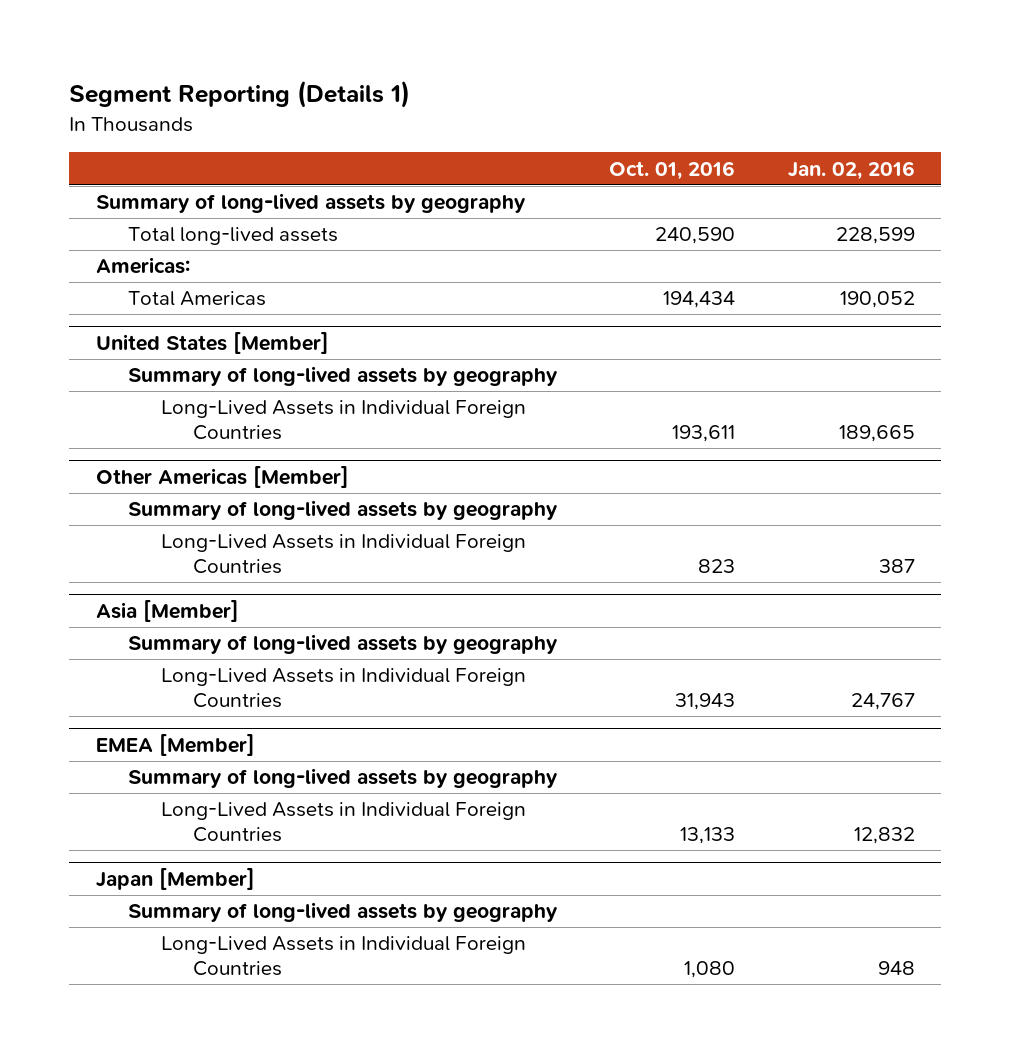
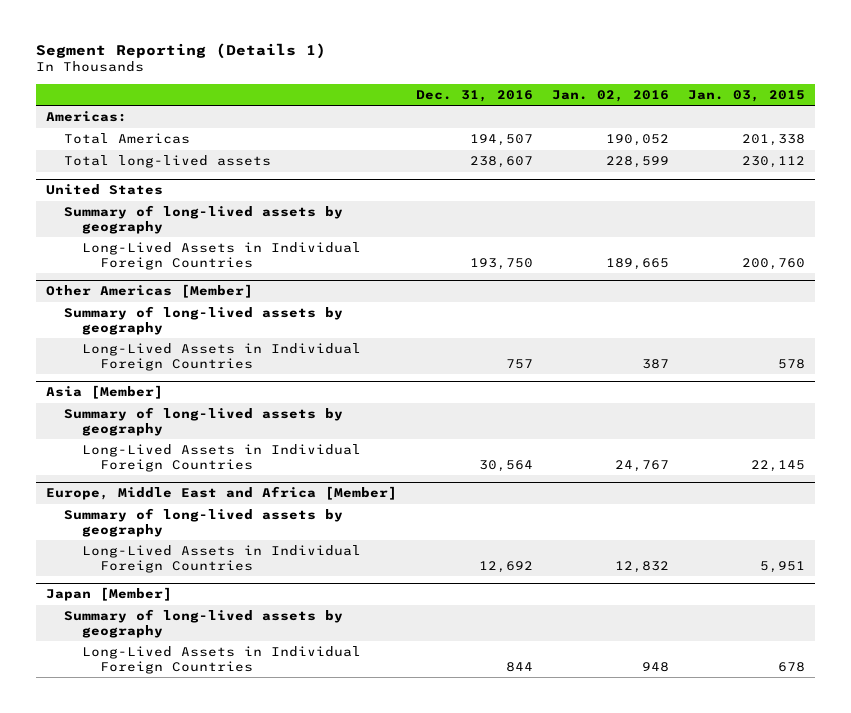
[609,160,736,180] Oct. 01, 2016 -> none
none -> [415,89,533,102] Dec. 31, 2016
none -> [688,89,806,102] Jan. 03, 2015
[95,193,526,214] Summary of long-lived assets by geography -> none
[128,227,339,246] Total long-lived assets -> [63,155,271,169] Total long-lived assets
[95,331,329,354] United States [Member] -> [45,184,163,196] United States
[95,733,255,756] EMEA [Member] -> [45,486,397,501] Europe, Middle East and Africa [Member]

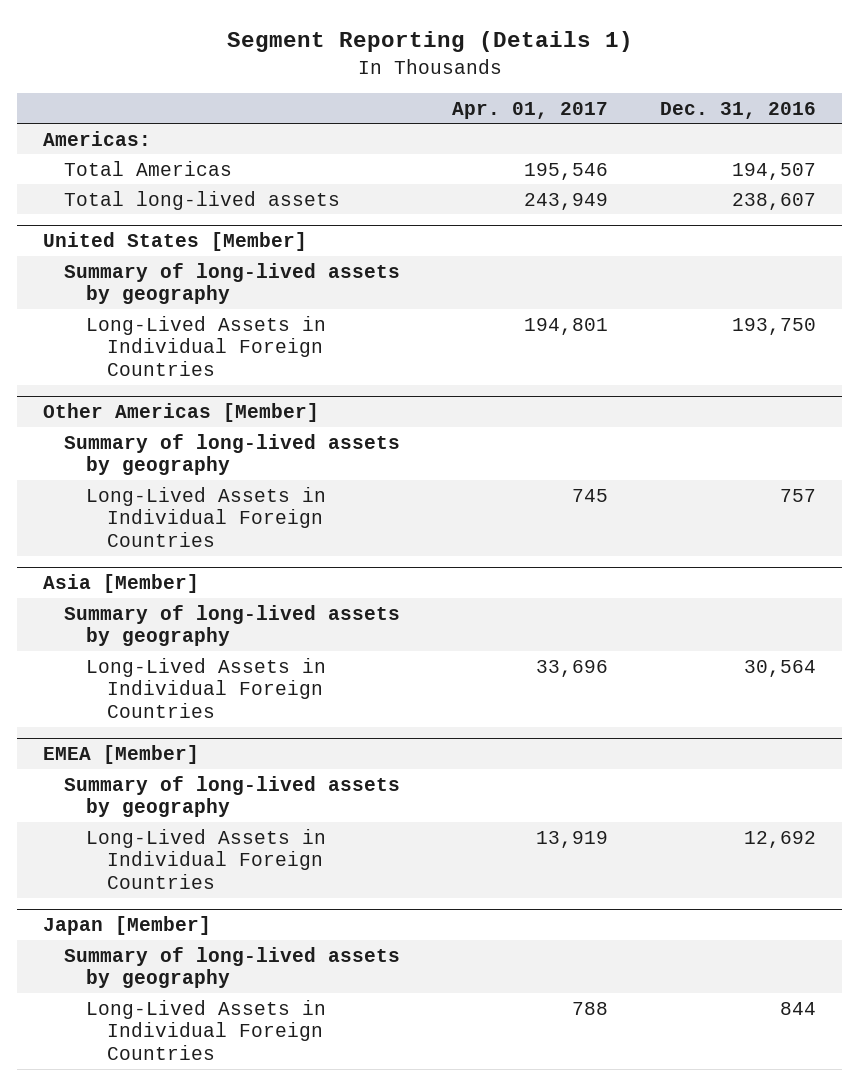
[551,89,669,102] Jan. 02, 2016 -> none
[688,89,806,102] Jan. 03, 2015 -> none
none -> [452,101,609,119] Apr. 01, 2017
[45,184,163,196] United States -> [43,231,308,251] United States [Member]
[45,486,397,501] Europe, Middle East and Africa [Member] -> [43,744,200,764] EMEA [Member]

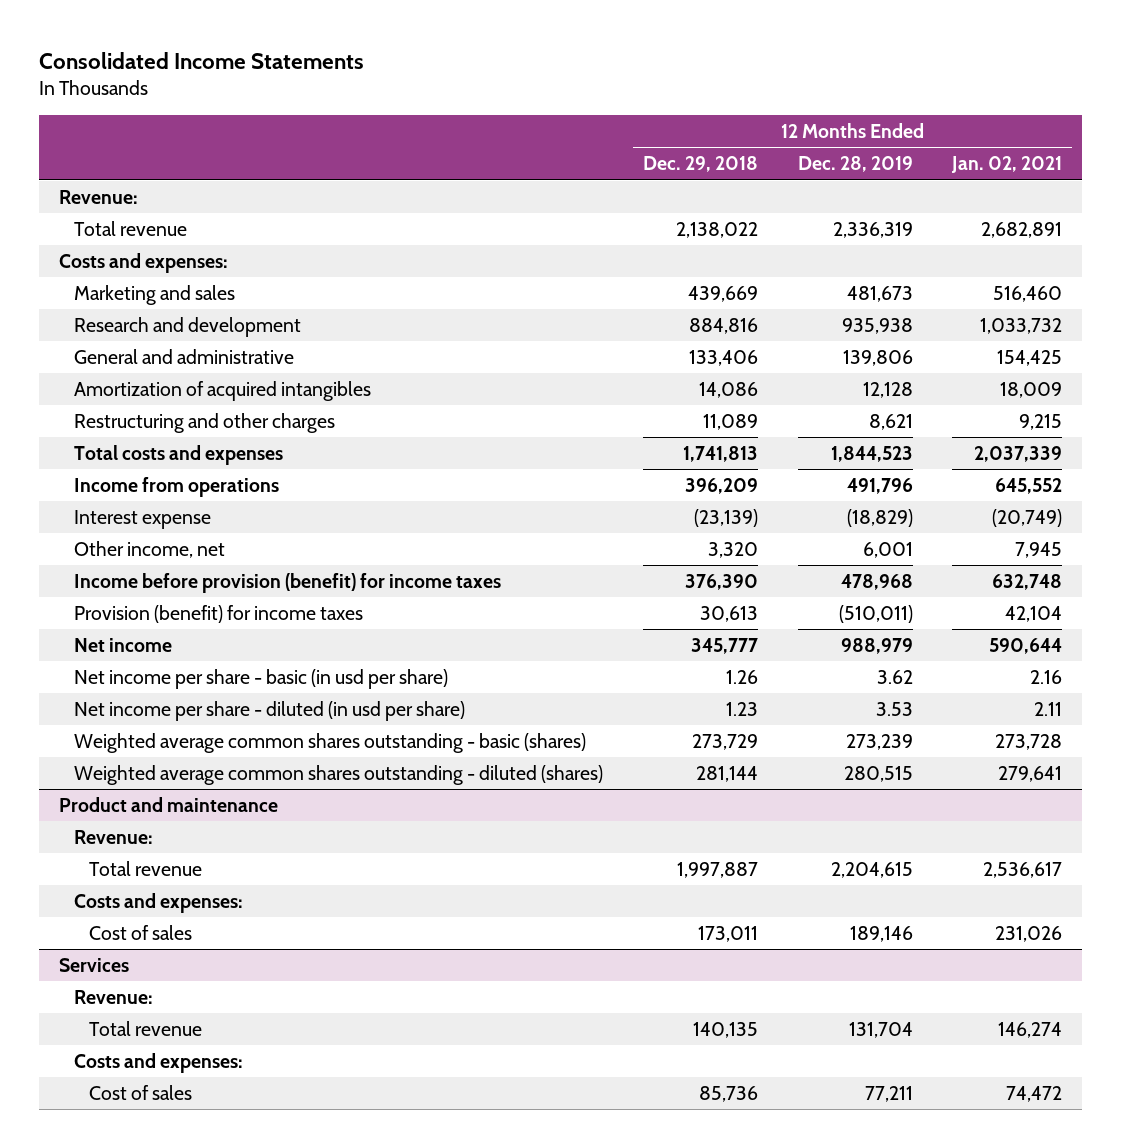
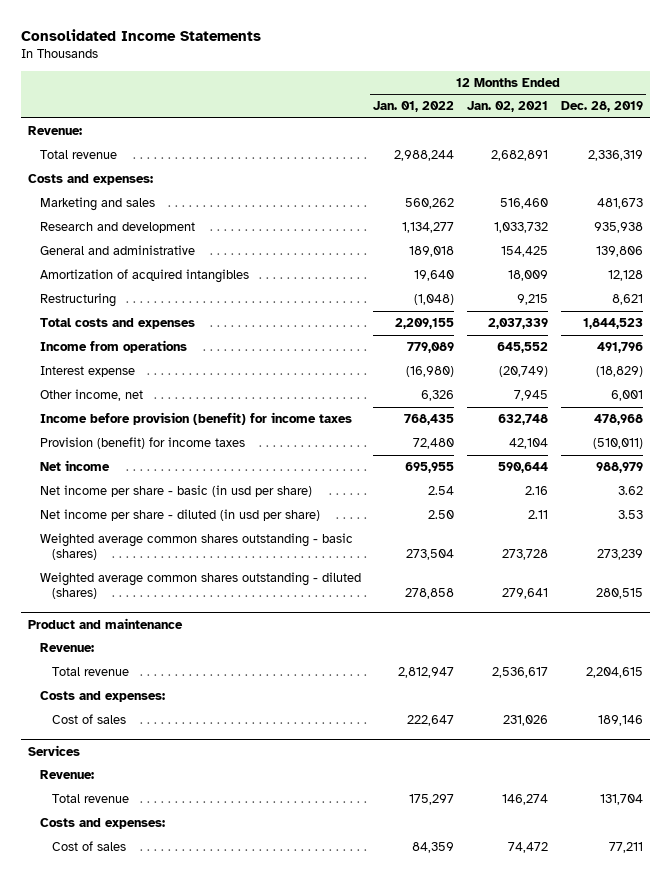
[642,156,758,173] Dec. 29, 2018 -> none
none -> [373,101,455,113] Jan. 01, 2022
[74,413,336,434] Restructuring and other charges -> [39,293,116,308] Restructuring

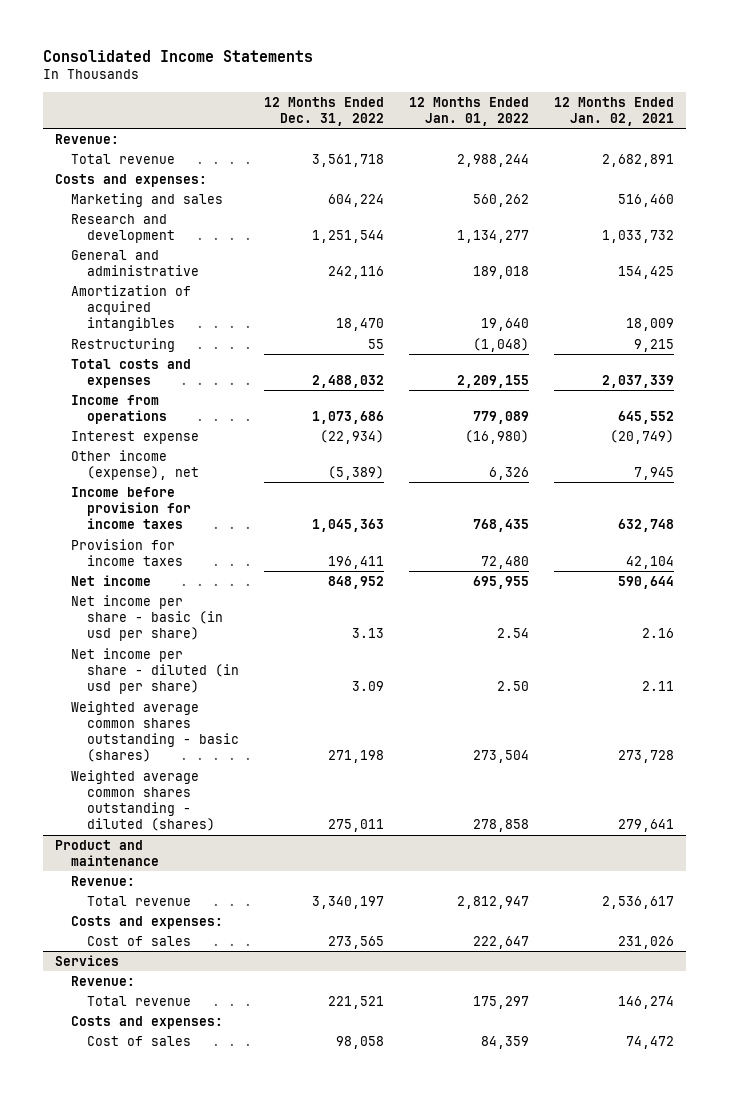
[561,101,644,113] Dec. 28, 2019 -> none
none -> [264,96,385,126] 12 Months Ended Dec. 31, 2022
[39,389,143,402] Other income, net -> [71,449,200,480] Other income (expense), net
[39,412,352,426] Income before provision (benefit) for income taxes -> [71,486,192,530] Income before provision for income taxes
[39,437,245,450] Provision (benefit) for income taxes -> [71,538,184,566] Provision for income taxes

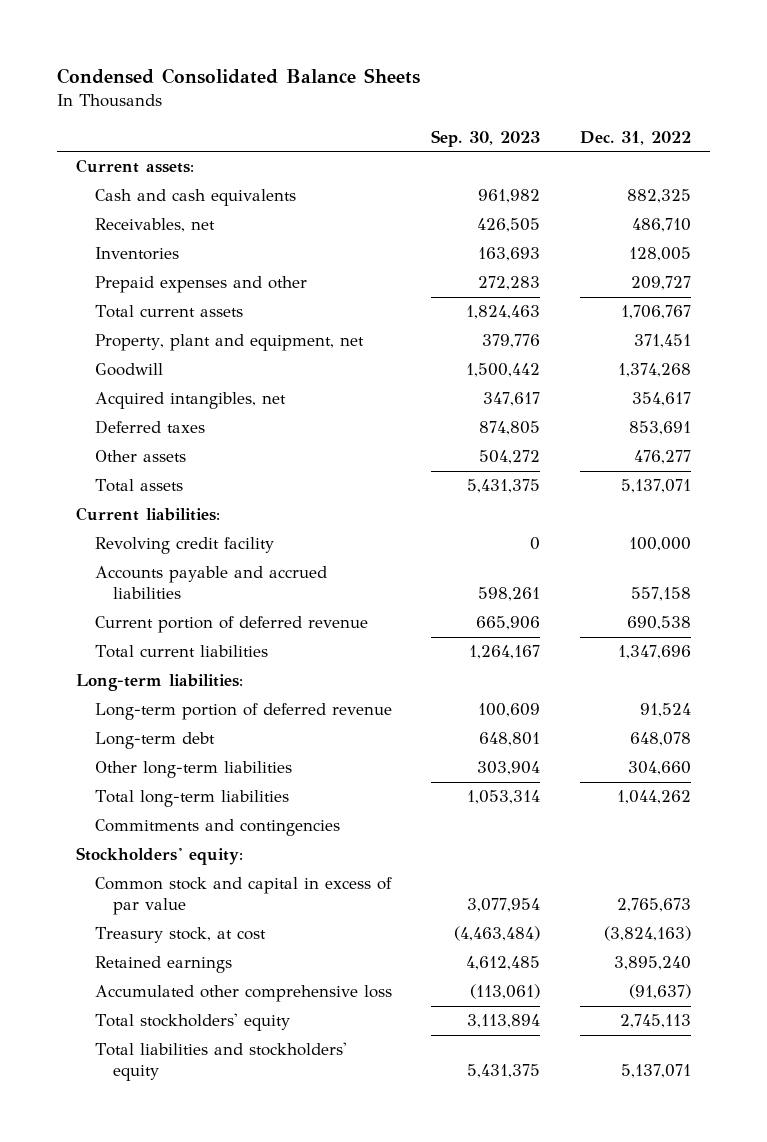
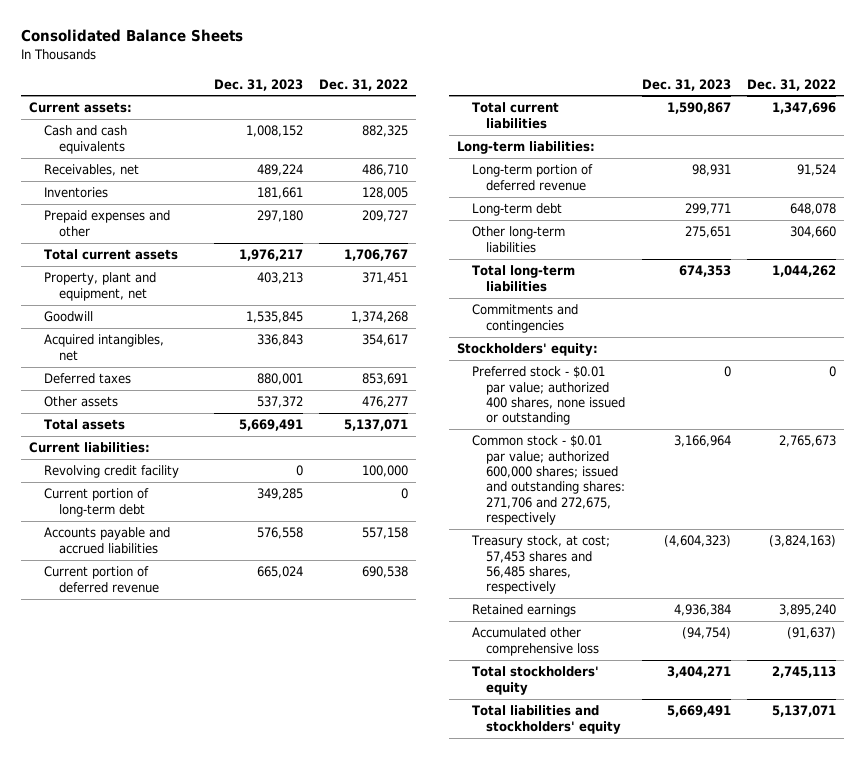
[56,67,420,84] Condensed Consolidated Balance Sheets -> [21,29,244,43] Consolidated Balance Sheets
[431,129,541,147] Sep. 30, 2023 -> none
none -> [213,78,303,91] Dec. 31, 2023
none -> [43,488,149,517] Current portion of long-term debt
none -> [471,366,626,426] Preferred stock - $0.01 par value; authorized 400 shares, none issued or outstanding
[94,877,392,916] Common stock and capital in excess of par value -> [471,435,626,526] Common stock - $0.01 par value; authorized 600,000 shares; issued and outstanding shares: 271,706 and 272,675, respectively
[94,927,266,944] Treasury stock, at cost -> [470,535,610,595] Treasury stock, at cost; 57,453 shares and 56,485 shares, respectively

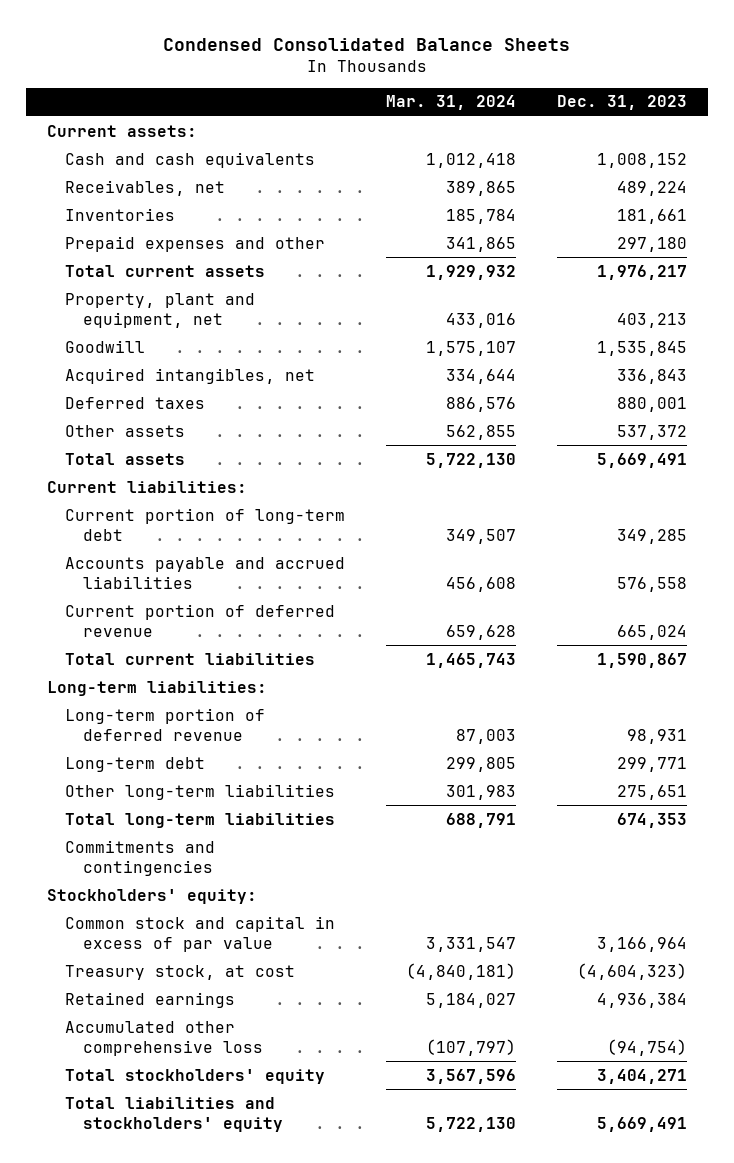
[21,29,244,43] Consolidated Balance Sheets -> [163,37,571,51] Condensed Consolidated Balance Sheets
[319,78,409,91] Dec. 31, 2022 -> none
none -> [386,95,517,111] Mar. 31, 2024
[43,465,179,479] Revolving credit facility -> none
[471,366,626,426] Preferred stock - $0.01 par value; authorized 400 shares, none issued or outstanding -> none
[471,435,626,526] Common stock - $0.01 par value; authorized 600,000 shares; issued and outstanding shares: 271,706 and 272,675, respectively -> [64,915,335,952] Common stock and capital in excess of par value
[470,535,610,595] Treasury stock, at cost; 57,453 shares and 56,485 shares, respectively -> [64,964,295,980] Treasury stock, at cost

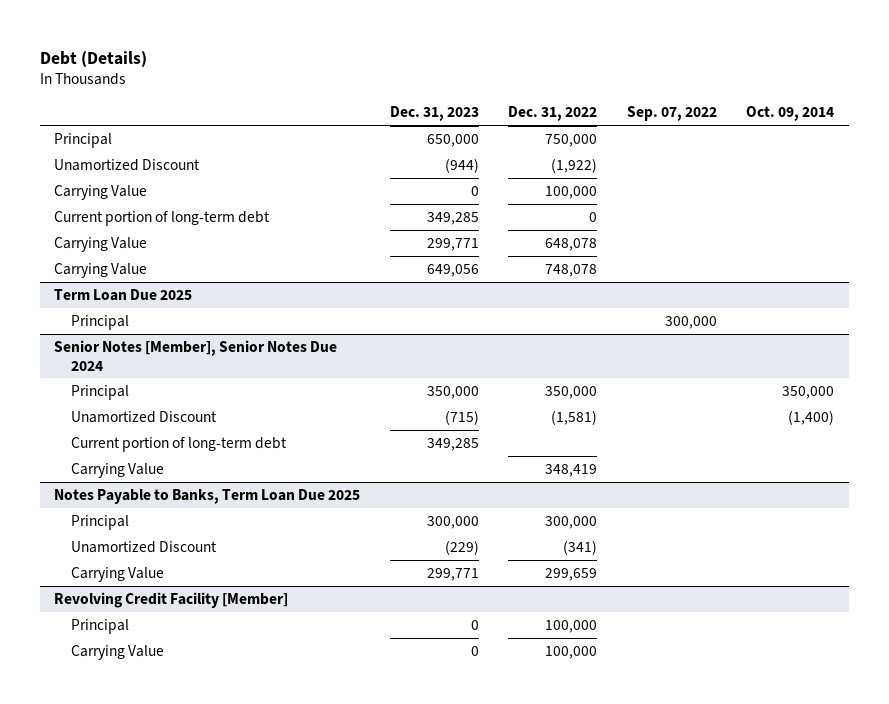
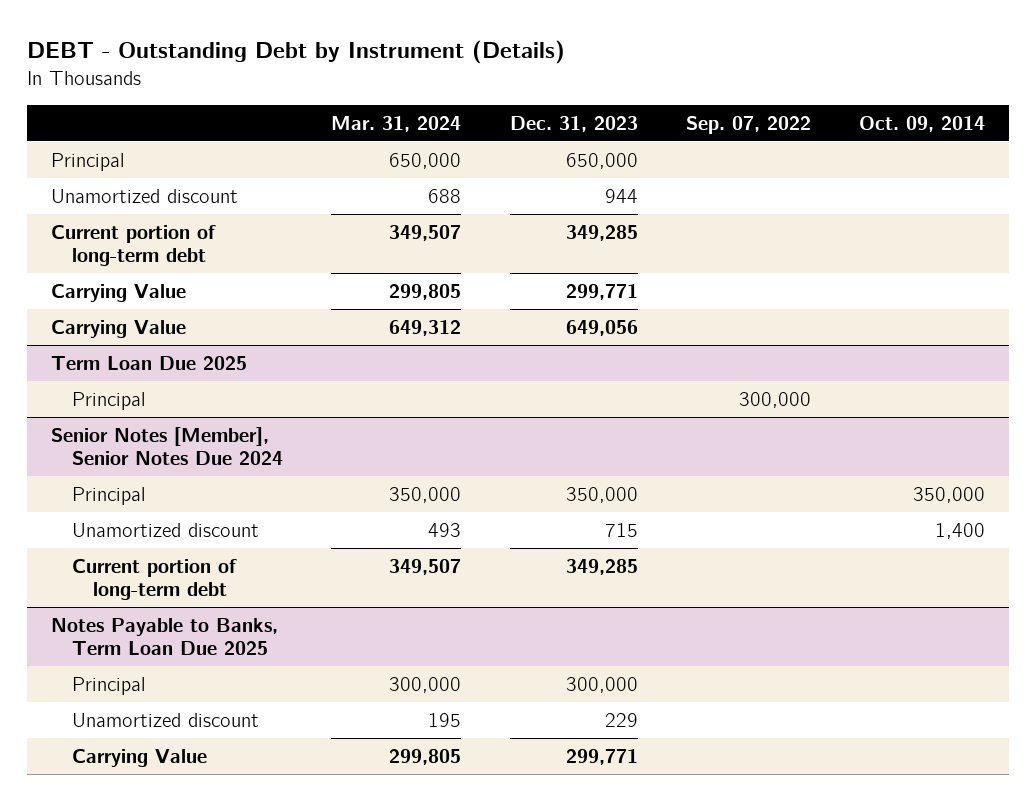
[39,50,147,67] Debt (Details) -> [27,40,566,65] DEBT - Outstanding Debt by Instrument (Details)
[508,106,598,122] Dec. 31, 2022 -> none
none -> [331,115,462,132] Mar. 31, 2024
[54,184,148,200] Carrying Value -> none
[54,158,201,171] Unamortized Discount -> [51,188,239,203] Unamortized discount
[444,157,479,173] (944) -> [604,188,638,203] 944
[70,410,217,423] Unamortized Discount -> [72,522,260,537] Unamortized discount
[444,409,479,425] (715) -> [604,522,638,537] 715
[788,409,835,425] (1,400) -> [935,522,986,539] 1,400
[70,462,164,478] Carrying Value -> none
[70,540,217,553] Unamortized Discount -> [72,712,260,727] Unamortized discount
[444,539,479,555] (229) -> [604,712,638,727] 229
[54,591,289,608] Revolving Credit Facility [Member] -> none
[70,618,129,634] Principal -> none
[70,644,164,660] Carrying Value -> none

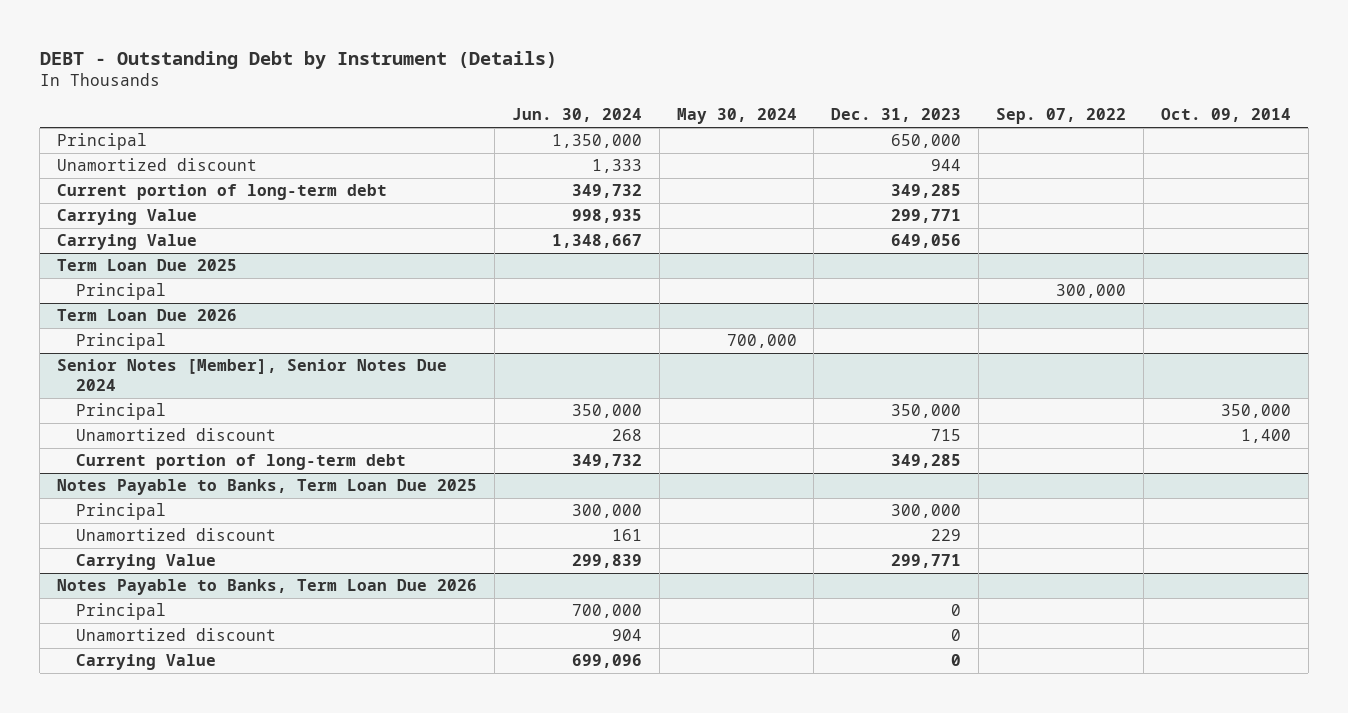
[331,115,462,132] Mar. 31, 2024 -> none
none -> [511,108,642,123] Jun. 30, 2024
none -> [676,108,797,125] May 30, 2024
none -> [57,309,238,322] Term Loan Due 2026
none -> [75,333,166,351] Principal
none -> [57,579,478,596] Notes Payable to Banks, Term Loan Due 2026
none -> [75,603,166,621] Principal
none -> [75,628,276,642] Unamortized discount
none -> [75,654,216,671] Carrying Value

